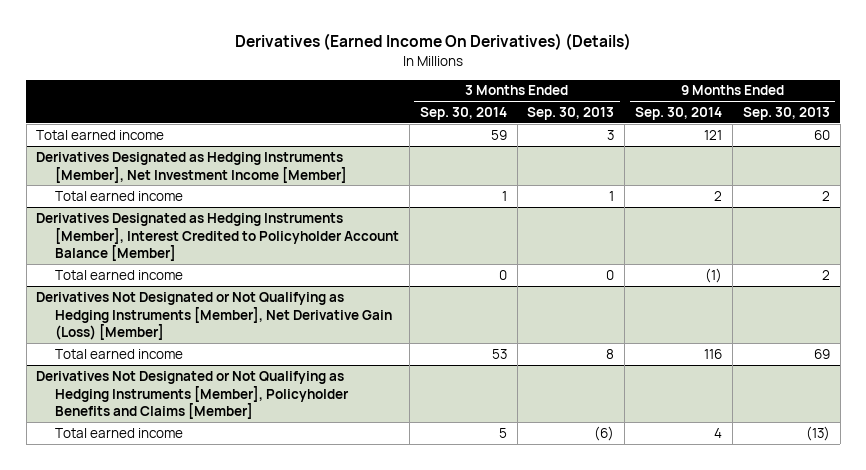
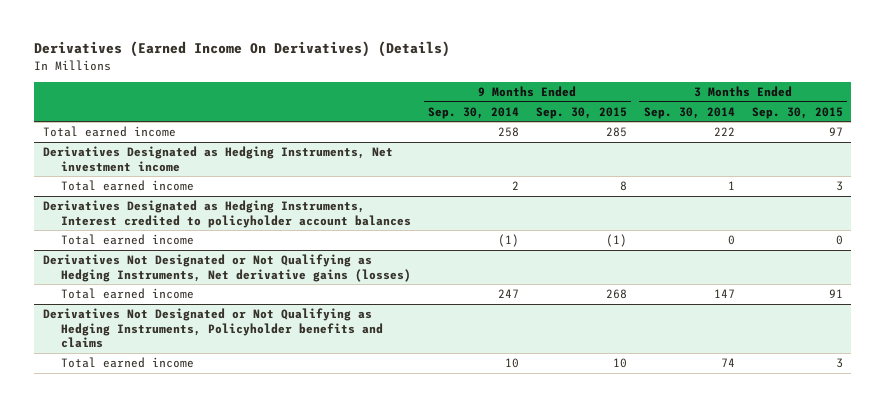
[527,106,615,120] Sep. 30, 2013 -> none
[742,106,830,120] Sep. 30, 2013 -> none
none -> [535,106,627,119] Sep. 30, 2015
none -> [751,106,843,119] Sep. 30, 2015
[490,129,507,140] 59 -> [713,127,735,137] 222
[704,129,723,140] 121 -> [497,127,519,138] 258
[36,151,347,183] Derivatives Designated as Hedging Instruments [Member], Net Investment Income [Member] -> [42,146,393,172] Derivatives Designated as Hedging Instruments, Net investment income
[36,212,399,262] Derivatives Designated as Hedging Instruments [Member], Interest Credited to Policyholder Account Balance [Member] -> [42,200,411,228] Derivatives Designated as Hedging Instruments, Interest credited to policyholder account balances
[36,291,392,341] Derivatives Not Designated or Not Qualifying as Hedging Instruments [Member], Net Derivative Gain (Loss) [Member] -> [42,254,411,282] Derivatives Not Designated or Not Qualifying as Hedging Instruments, Net derivative gains (losses)
[491,348,507,359] 53 -> [713,289,735,299] 147
[704,348,723,359] 116 -> [497,289,519,299] 247
[36,370,349,420] Derivatives Not Designated or Not Qualifying as Hedging Instruments [Member], Policyholder Benefits and Claims [Member] -> [42,308,383,349] Derivatives Not Designated or Not Qualifying as Hedging Instruments, Policyholder benefits and claims
[498,427,507,438] 5 -> [720,358,735,368] 74
[714,427,723,438] 4 -> [504,358,519,369] 10

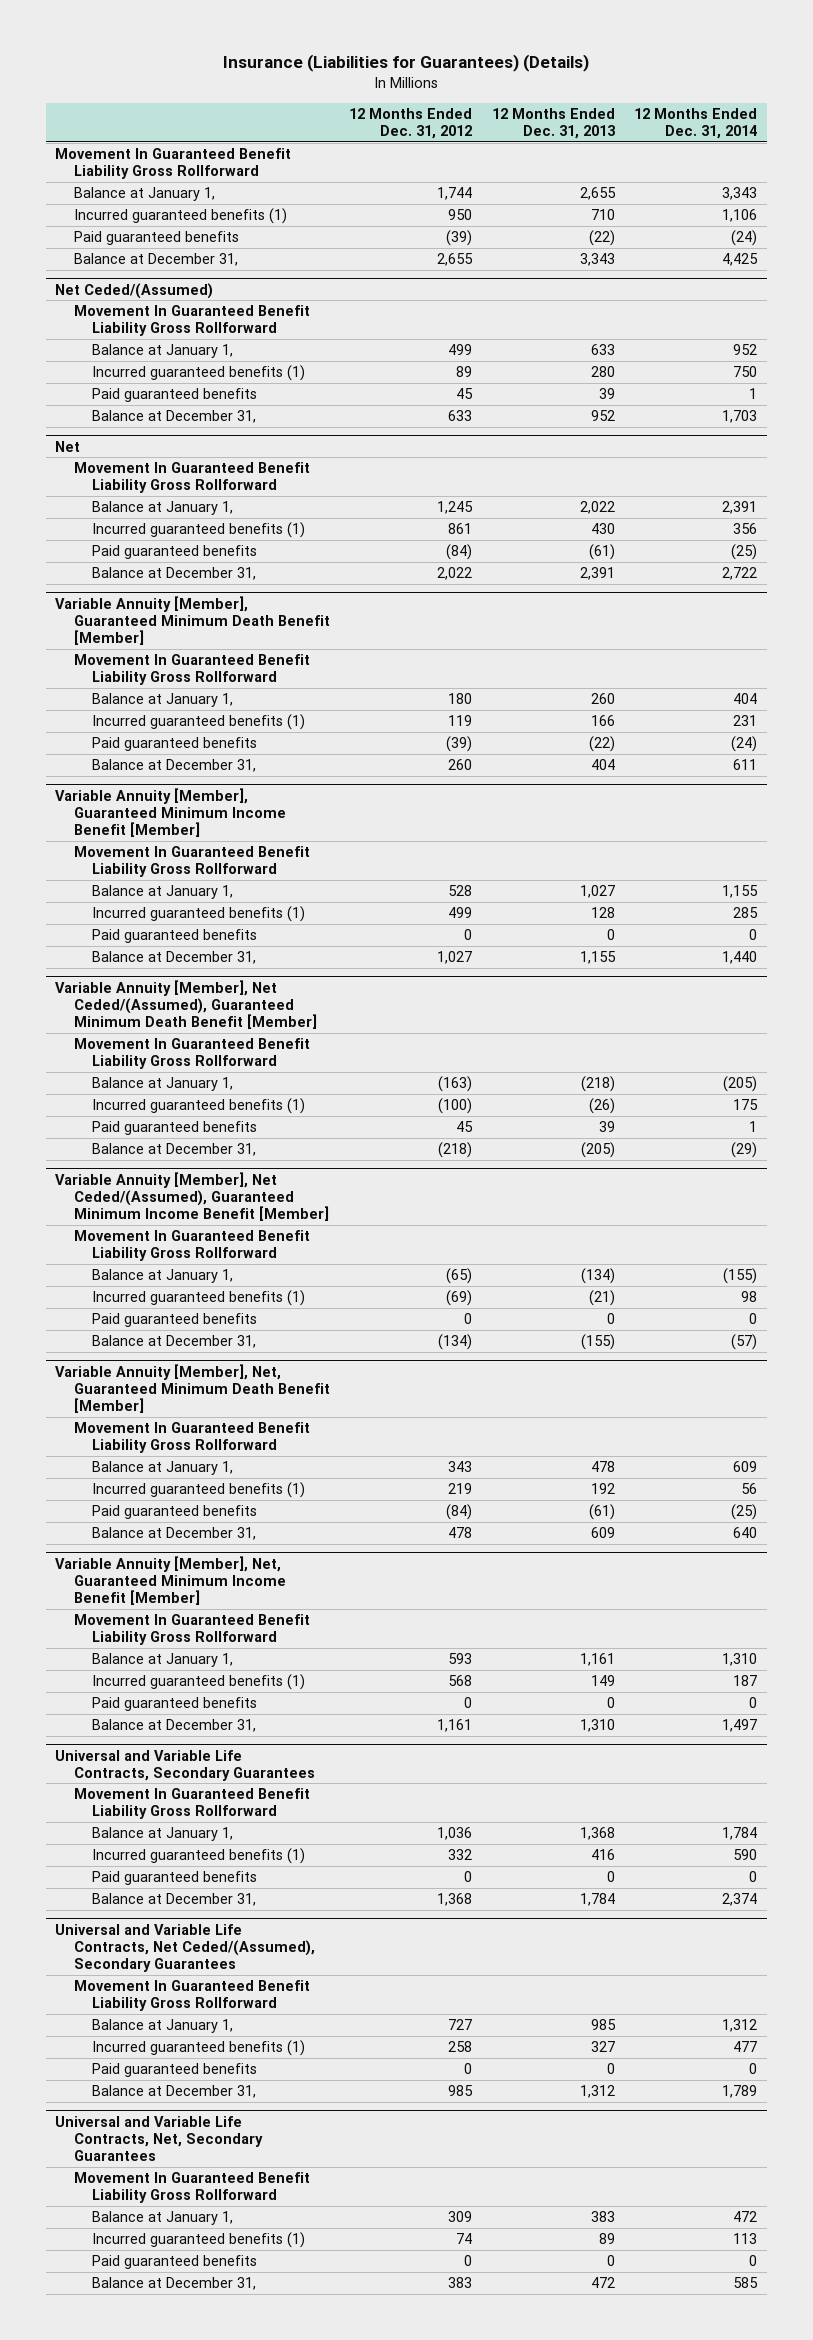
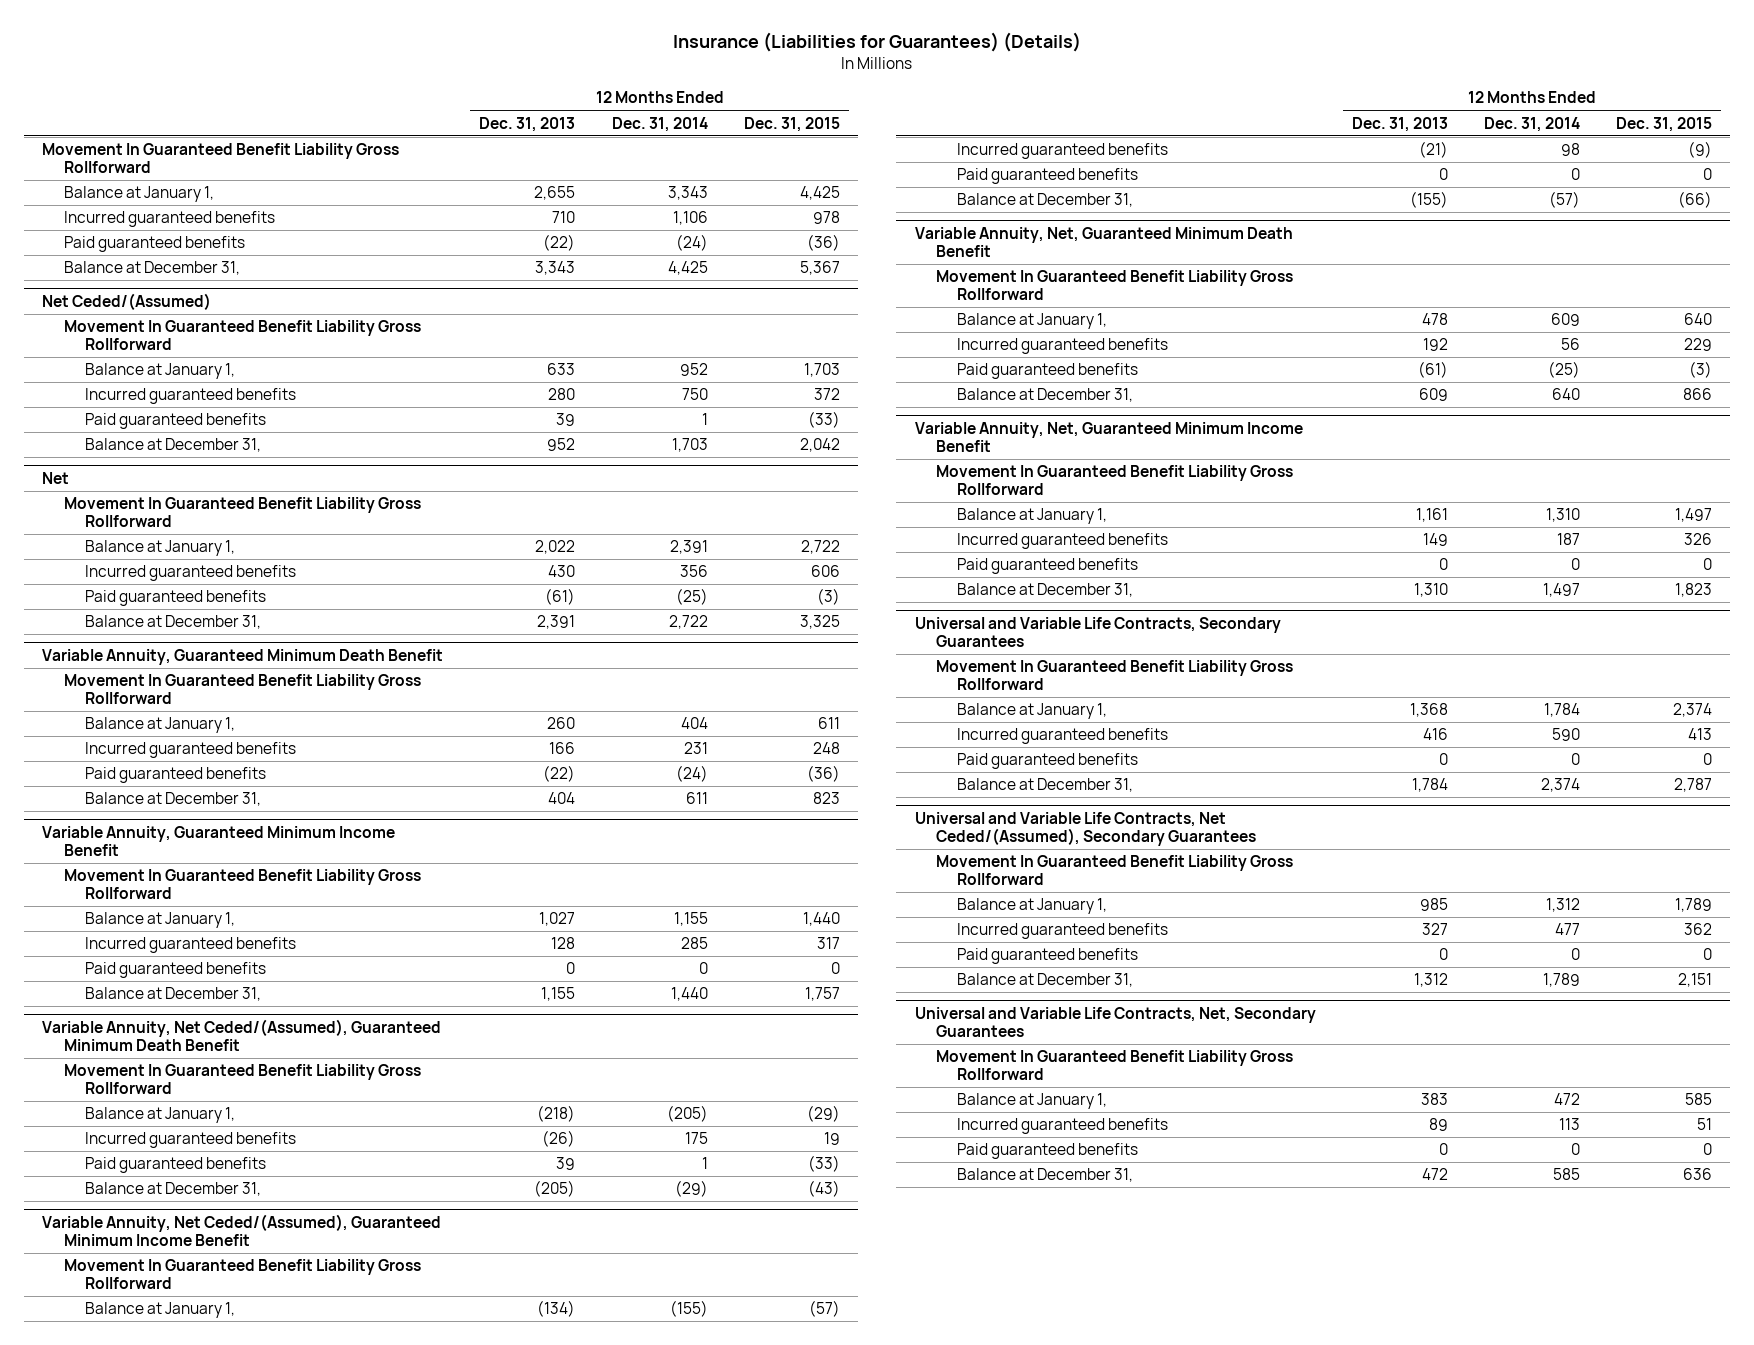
[349,107,473,140] 12 Months Ended Dec. 31, 2012 -> none
none -> [743,116,840,132] Dec. 31, 2015
[73,207,287,224] Incurred guaranteed benefits (1) -> [63,211,275,228] Incurred guaranteed benefits
[92,364,306,381] Incurred guaranteed benefits (1) -> [84,388,296,405] Incurred guaranteed benefits
[92,521,306,538] Incurred guaranteed benefits (1) -> [84,565,296,582] Incurred guaranteed benefits
[55,595,330,646] Variable Annuity [Member], Guaranteed Minimum Death Benefit [Member] -> [42,649,444,666] Variable Annuity, Guaranteed Minimum Death Benefit
[92,713,306,730] Incurred guaranteed benefits (1) -> [84,742,296,759] Incurred guaranteed benefits
[55,787,286,838] Variable Annuity [Member], Guaranteed Minimum Income Benefit [Member] -> [42,826,396,857] Variable Annuity, Guaranteed Minimum Income Benefit
[92,905,306,922] Incurred guaranteed benefits (1) -> [84,937,296,954] Incurred guaranteed benefits
[55,979,317,1030] Variable Annuity [Member], Net Ceded/(Assumed), Guaranteed Minimum Death Benefit [Member] -> [42,1019,442,1052] Variable Annuity, Net Ceded/(Assumed), Guaranteed Minimum Death Benefit
[92,1097,306,1114] Incurred guaranteed benefits (1) -> [84,1132,296,1149] Incurred guaranteed benefits
[55,1171,329,1222] Variable Annuity [Member], Net Ceded/(Assumed), Guaranteed Minimum Income Benefit [Member] -> [42,1214,442,1247] Variable Annuity, Net Ceded/(Assumed), Guaranteed Minimum Income Benefit
[92,1289,306,1306] Incurred guaranteed benefits (1) -> [956,143,1168,160] Incurred guaranteed benefits
[55,1363,330,1414] Variable Annuity [Member], Net, Guaranteed Minimum Death Benefit [Member] -> [914,227,1293,258] Variable Annuity, Net, Guaranteed Minimum Death Benefit
[92,1481,306,1498] Incurred guaranteed benefits (1) -> [956,338,1168,355] Incurred guaranteed benefits
[55,1555,286,1606] Variable Annuity [Member], Net, Guaranteed Minimum Income Benefit [Member] -> [914,422,1303,453] Variable Annuity, Net, Guaranteed Minimum Income Benefit
[92,1673,306,1690] Incurred guaranteed benefits (1) -> [956,533,1168,550] Incurred guaranteed benefits
[92,1847,306,1864] Incurred guaranteed benefits (1) -> [956,728,1168,745] Incurred guaranteed benefits
[92,2039,306,2056] Incurred guaranteed benefits (1) -> [956,923,1168,940] Incurred guaranteed benefits
[92,2231,306,2248] Incurred guaranteed benefits (1) -> [956,1118,1168,1135] Incurred guaranteed benefits

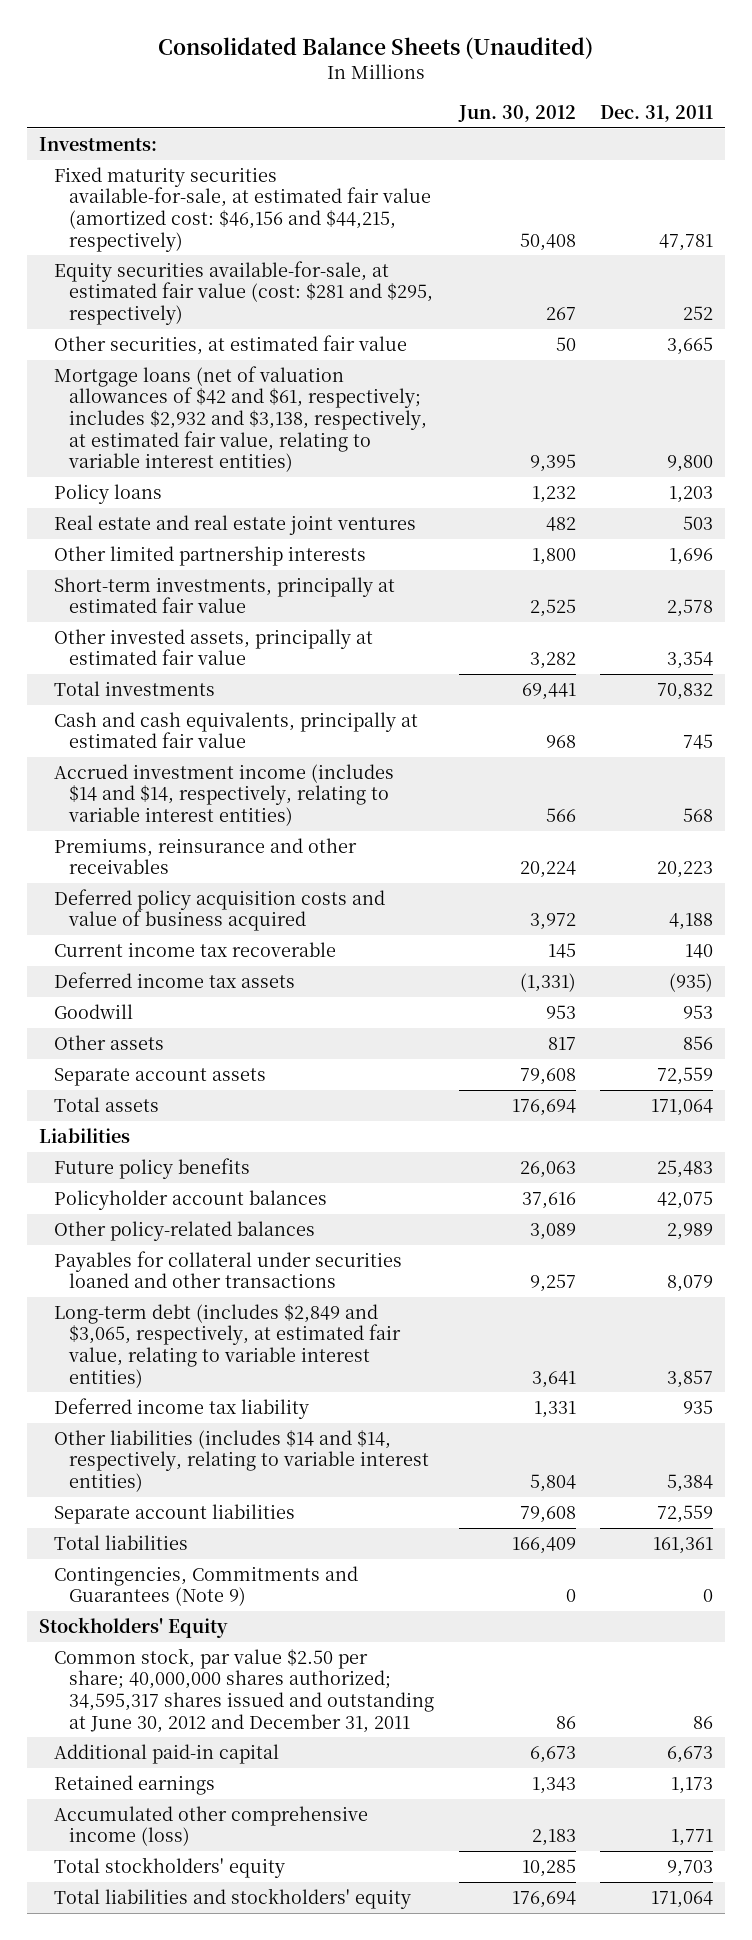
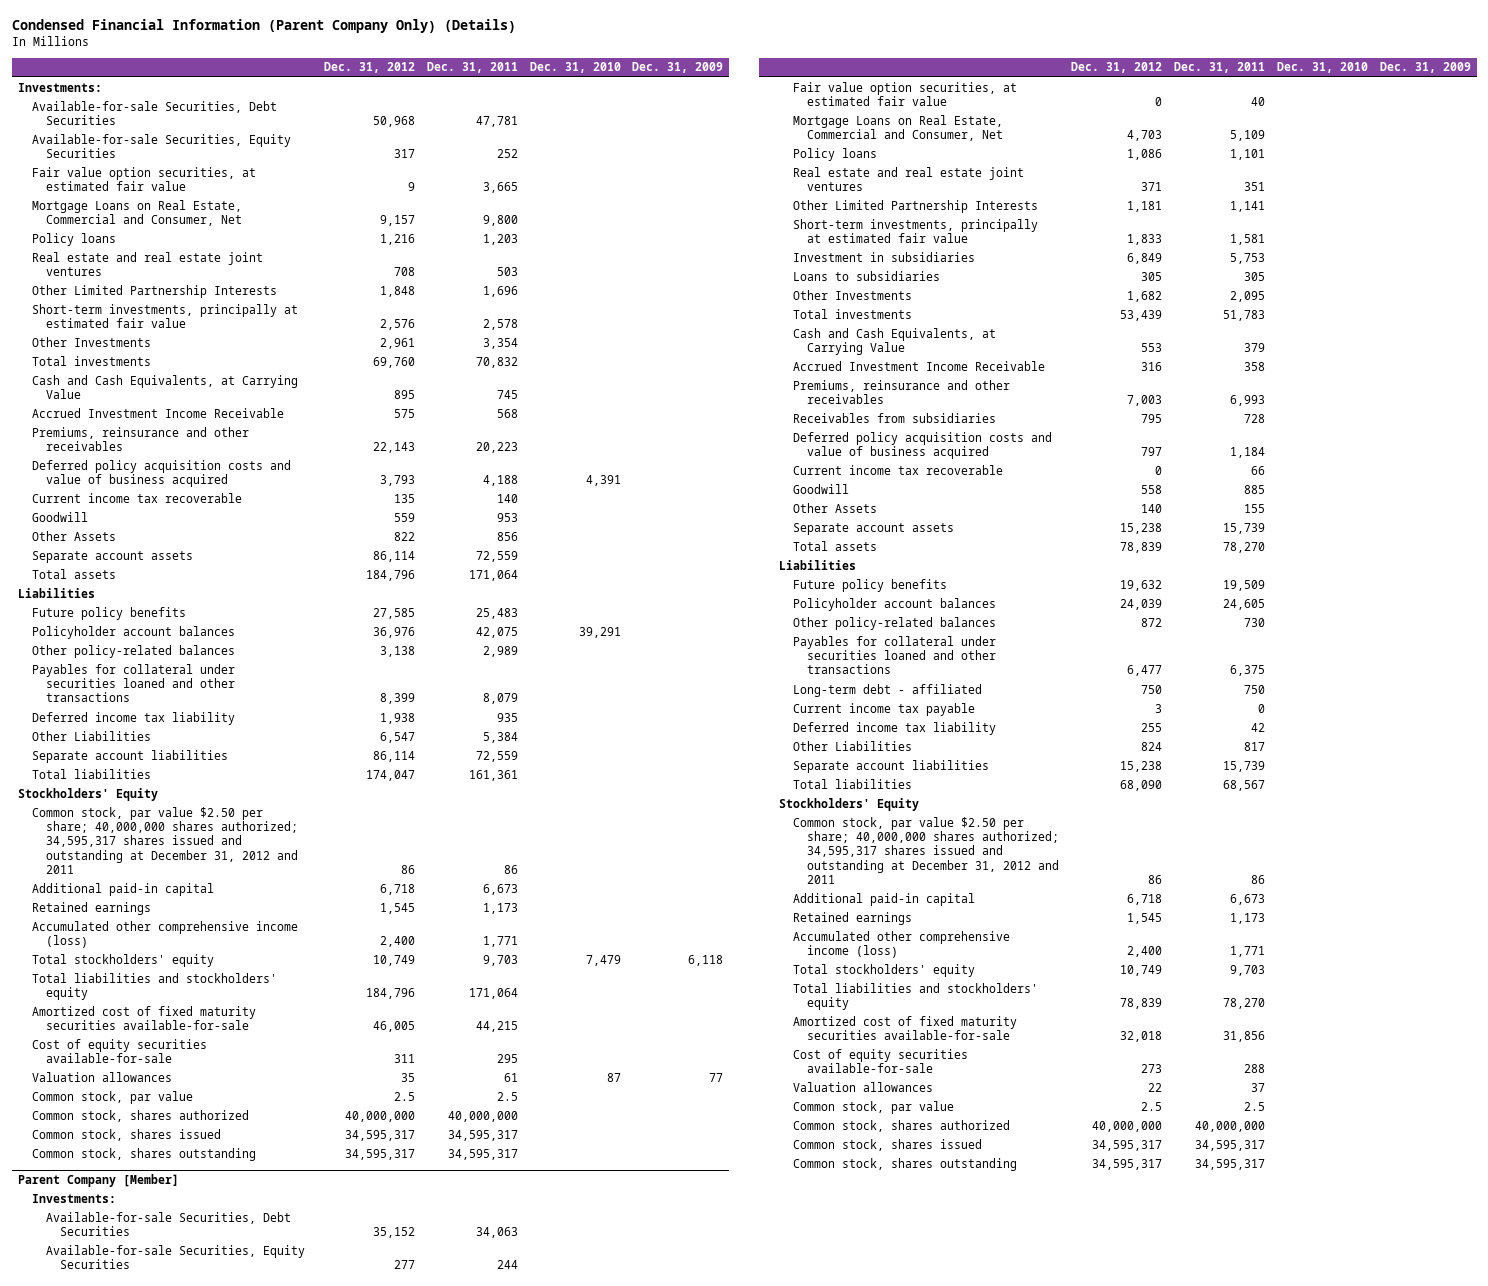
[157,36,593,59] Consolidated Balance Sheets (Unaudited) -> [11,18,516,33] Condensed Financial Information (Parent Company Only) (Details)
[457,105,576,123] Jun. 30, 2012 -> none
none -> [323,62,415,74] Dec. 31, 2012
none -> [529,62,621,74] Dec. 31, 2010
none -> [632,62,724,74] Dec. 31, 2009
[54,166,432,252] Fixed maturity securities available-for-sale, at estimated fair value (amortized cost: $46,156 and $44,215, respectively) -> [31,100,277,126] Available-for-sale Securities, Debt Securities
[54,260,434,325] Equity securities available-for-sale, at estimated fair value (cost: $281 and $295, respectively) -> [31,133,291,159] Available-for-sale Securities, Equity Securities
[54,334,408,355] Other securities, at estimated fair value -> [31,166,256,192] Fair value option securities, at estimated fair value
[54,365,428,473] Mortgage loans (net of valuation allowances of $42 and $61, respectively; includes $2,932 and $3,138, respectively, at estimated fair value, relating to variable interest entities) -> [31,199,242,227] Mortgage Loans on Real Estate, Commercial and Consumer, Net
[54,545,367,566] Other limited partnership interests -> [31,284,277,298] Other Limited Partnership Interests
[54,628,374,666] Other invested assets, principally at estimated fair value -> [31,336,151,347] Other Investments
[54,711,419,749] Cash and cash equivalents, principally at estimated fair value -> [31,374,298,400] Cash and Cash Equivalents, at Carrying Value
[54,763,395,826] Accrued investment income (includes $14 and $14, respectively, relating to variable interest entities) -> [31,407,284,418] Accrued Investment Income Receivable
[54,971,296,988] Deferred income tax assets -> none
[54,1034,165,1050] Other assets -> [31,530,116,541] Other Assets
[54,1303,402,1388] Long-term debt (includes $2,849 and $3,065, respectively, at estimated fair value, relating to variable interest entities) -> none
[54,1429,430,1492] Other liabilities (includes $14 and $14, respectively, relating to variable interest entities) -> [31,730,151,741] Other Liabilities
[54,1565,359,1607] Contingencies, Commitments and Guarantees (Note 9) -> none
[54,1647,435,1733] Common stock, par value $2.50 per share; 40,000,000 shares authorized; 34,595,317 shares issued and outstanding at June 30, 2012 and December 31, 2011 -> [31,806,298,875] Common stock, par value $2.50 per share; 40,000,000 shares authorized; 34,595,317 shares issued and outstanding at December 31, 2012 and 2011
none -> [31,1005,256,1031] Amortized cost of fixed maturity securities available-for-sale
none -> [31,1038,207,1064] Cost of equity securities available-for-sale
none -> [31,1071,172,1082] Valuation allowances
none -> [31,1090,193,1104] Common stock, par value
none -> [31,1109,249,1122] Common stock, shares authorized
none -> [31,1128,221,1141] Common stock, shares issued
none -> [31,1147,256,1161] Common stock, shares outstanding
none -> [17,1173,179,1187] Parent Company [Member]
none -> [31,1193,116,1203] Investments:
none -> [45,1211,291,1237] Available-for-sale Securities, Debt Securities
none -> [45,1244,305,1270] Available-for-sale Securities, Equity Securities
none -> [792,81,1017,107] Fair value option securities, at estimated fair value
none -> [792,114,1004,142] Mortgage Loans on Real Estate, Commercial and Consumer, Net
none -> [792,147,877,161] Policy loans
none -> [792,166,1024,192] Real estate and real estate joint ventures
none -> [792,199,1038,213] Other Limited Partnership Interests
none -> [792,218,1038,244] Short-term investments, principally at estimated fair value
none -> [792,251,975,262] Investment in subsidiaries
none -> [792,270,940,281] Loans to subsidiaries
none -> [792,289,912,300] Other Investments
none -> [792,308,912,319] Total investments
none -> [792,327,996,356] Cash and Cash Equivalents, at Carrying Value
none -> [792,360,1045,371] Accrued Investment Income Receivable
none -> [792,379,1010,405] Premiums, reinsurance and other receivables
none -> [792,412,996,423] Receivables from subsidiaries
none -> [792,431,1052,460] Deferred policy acquisition costs and value of business acquired
none -> [792,464,1003,475] Current income tax recoverable
none -> [792,483,849,494] Goodwill
none -> [792,502,877,513] Other Assets
none -> [792,522,954,535] Separate account assets
none -> [792,540,877,551] Total assets
none -> [778,559,856,570] Liabilities
none -> [792,578,947,592] Future policy benefits
none -> [792,597,996,611] Policyholder account balances
none -> [792,616,996,630] Other policy-related balances
none -> [792,635,997,675] Payables for collateral under securities loaned and other transactions
none -> [792,683,982,697] Long-term debt - affiliated
none -> [792,702,975,716] Current income tax payable
none -> [792,721,996,735] Deferred income tax liability
none -> [792,740,912,751] Other Liabilities
none -> [792,759,989,773] Separate account liabilities
none -> [792,778,912,789] Total liabilities
none -> [778,797,919,811] Stockholders' Equity
none -> [792,816,1060,885] Common stock, par value $2.50 per share; 40,000,000 shares authorized; 34,595,317 shares issued and outstanding at December 31, 2012 and 2011
none -> [792,892,975,906] Additional paid-in capital
none -> [792,911,912,925] Retained earnings
none -> [792,930,1010,959] Accumulated other comprehensive income (loss)
none -> [792,963,975,977] Total stockholders' equity
none -> [792,982,1038,1011] Total liabilities and stockholders' equity
none -> [792,1015,1017,1041] Amortized cost of fixed maturity securities available-for-sale
none -> [792,1048,968,1074] Cost of equity securities available-for-sale
none -> [792,1081,933,1092] Valuation allowances
none -> [792,1100,954,1114] Common stock, par value
none -> [792,1119,1010,1132] Common stock, shares authorized
none -> [792,1138,982,1151] Common stock, shares issued
none -> [792,1157,1017,1171] Common stock, shares outstanding

